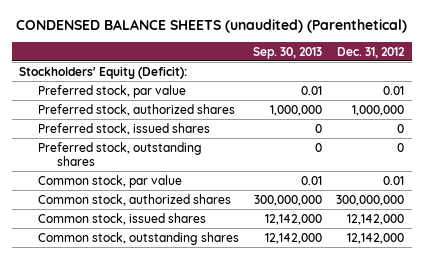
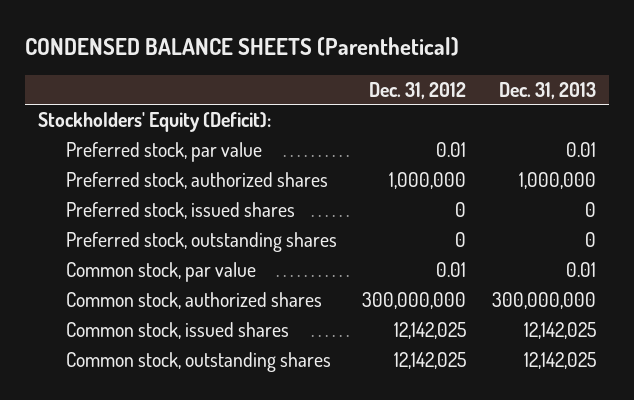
[15,19,407,34] CONDENSED BALANCE SHEETS (unaudited) (Parenthetical) -> [25,37,460,57] CONDENSED BALANCE SHEETS (Parenthetical)
[253,46,323,59] Sep. 30, 2013 -> none
none -> [498,81,596,99] Dec. 31, 2013
[347,213,405,225] 12,142,000 -> [394,322,467,340] 12,142,025
[347,232,405,244] 12,142,000 -> [394,352,467,370] 12,142,025

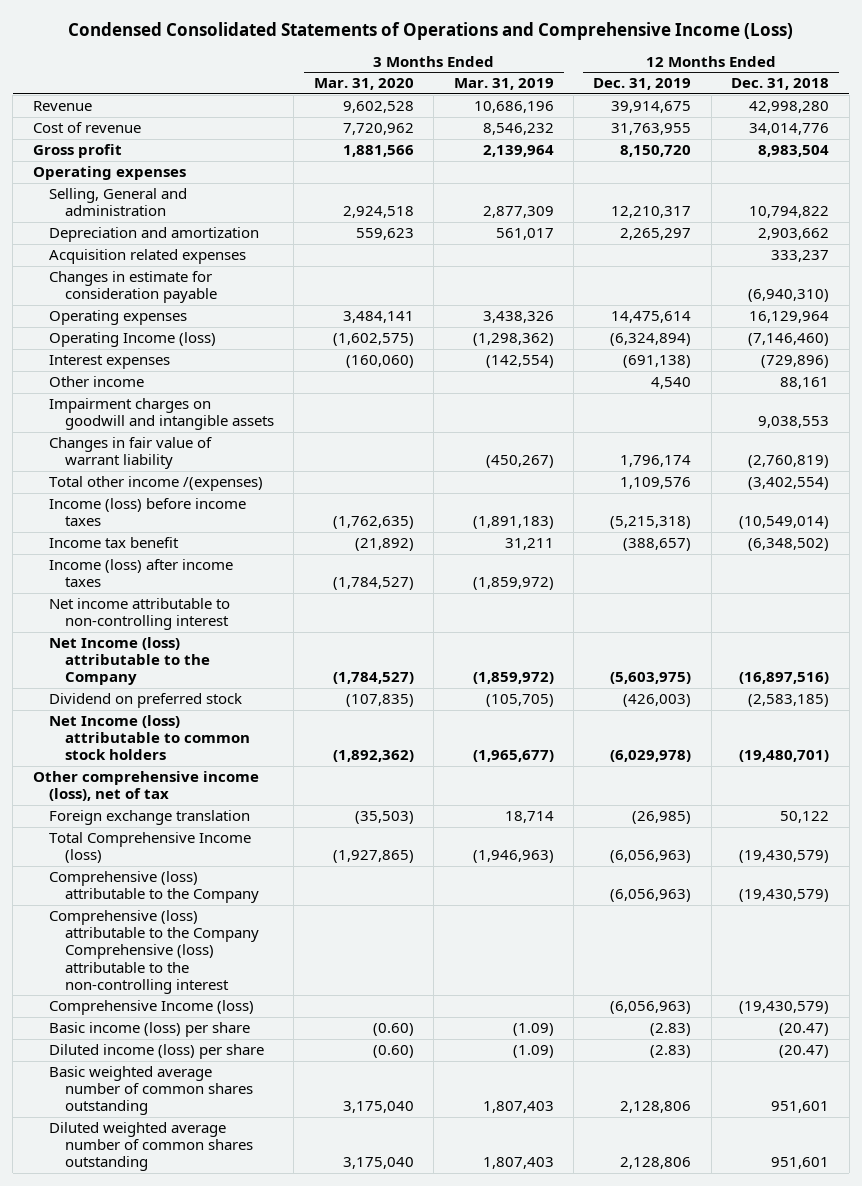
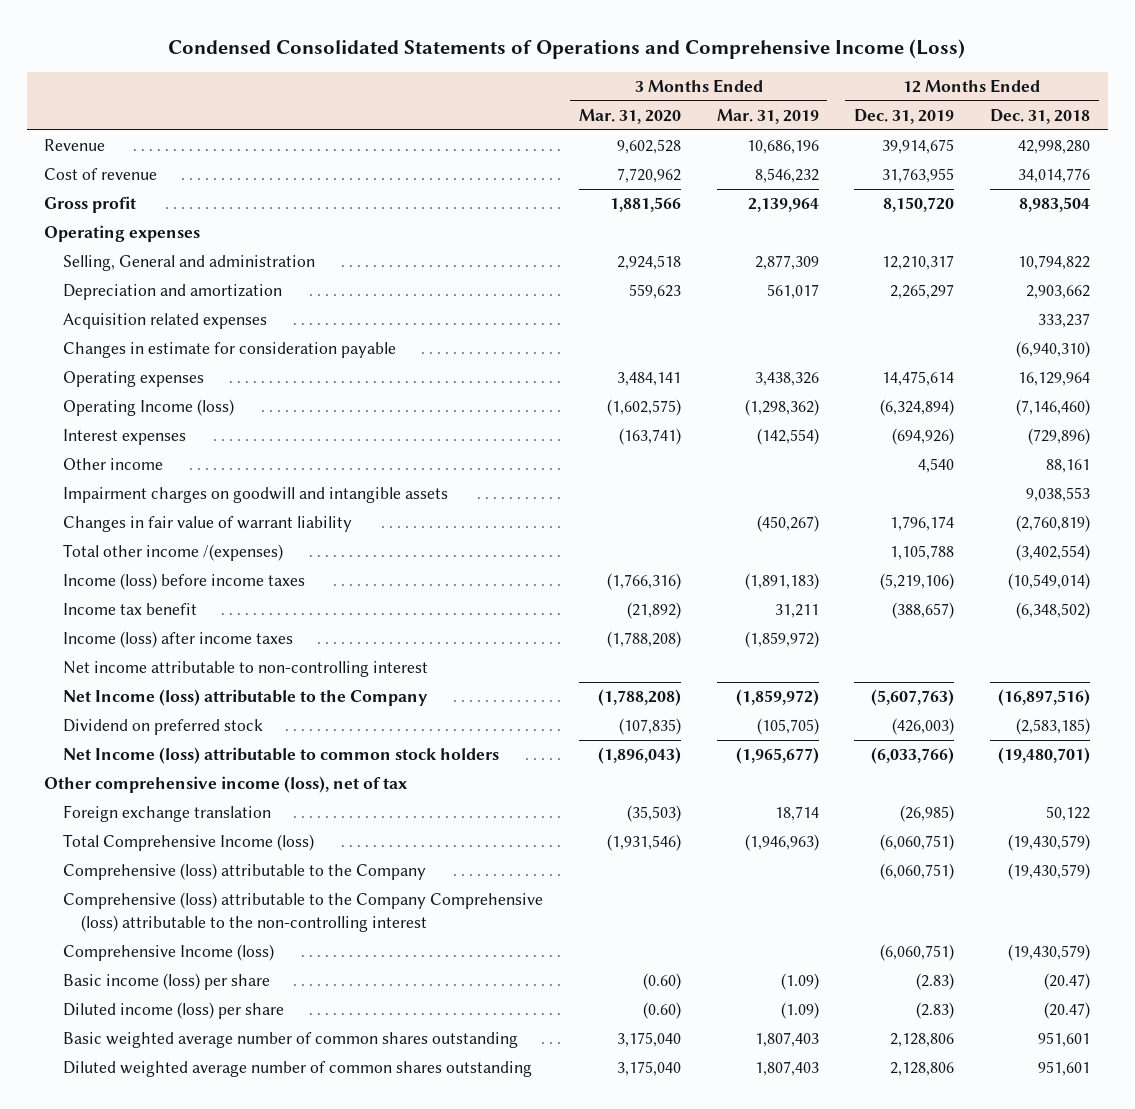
[345,355,414,369] (160,060) -> [618,428,681,446] (163,741)
[623,355,692,369] (691,138) -> [892,428,955,446] (694,926)
[620,477,692,490] 1,109,576 -> [890,545,955,561] 1,105,788
[332,516,414,530] (1,762,635) -> [606,573,681,591] (1,766,316)
[610,516,692,530] (5,215,318) -> [880,573,955,591] (5,219,106)
[332,577,414,591] (1,784,527) -> [606,631,681,649] (1,788,208)
[332,672,414,685] (1,784,527) -> [597,689,681,707] (1,788,208)
[610,672,692,685] (5,603,975) -> [871,689,955,707] (5,607,763)
[332,750,414,763] (1,892,362) -> [597,747,681,765] (1,896,043)
[610,750,692,763] (6,029,978) -> [871,747,955,765] (6,033,766)
[332,850,414,864] (1,927,865) -> [606,834,681,852] (1,931,546)
[610,850,692,864] (6,056,963) -> [880,834,955,852] (6,060,751)
[610,889,692,903] (6,056,963) -> [880,863,955,881] (6,060,751)
[610,1001,692,1015] (6,056,963) -> [880,944,955,962] (6,060,751)

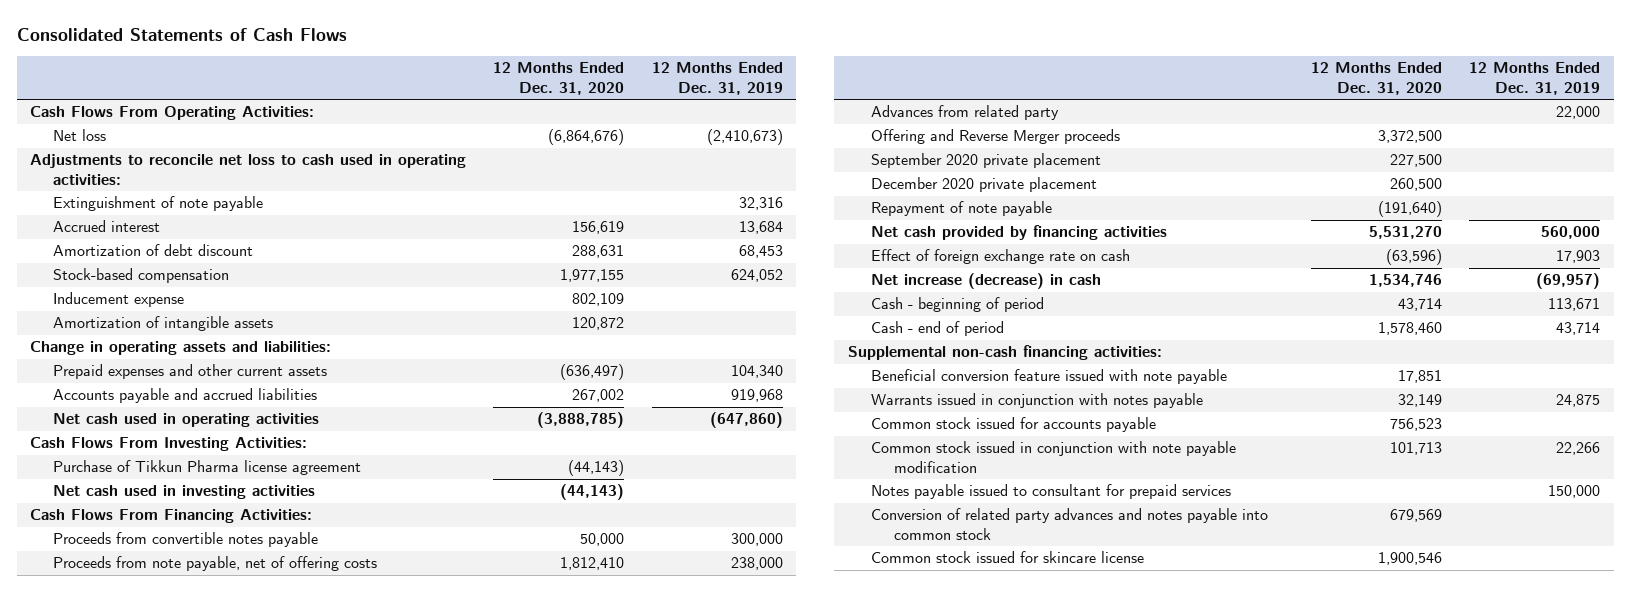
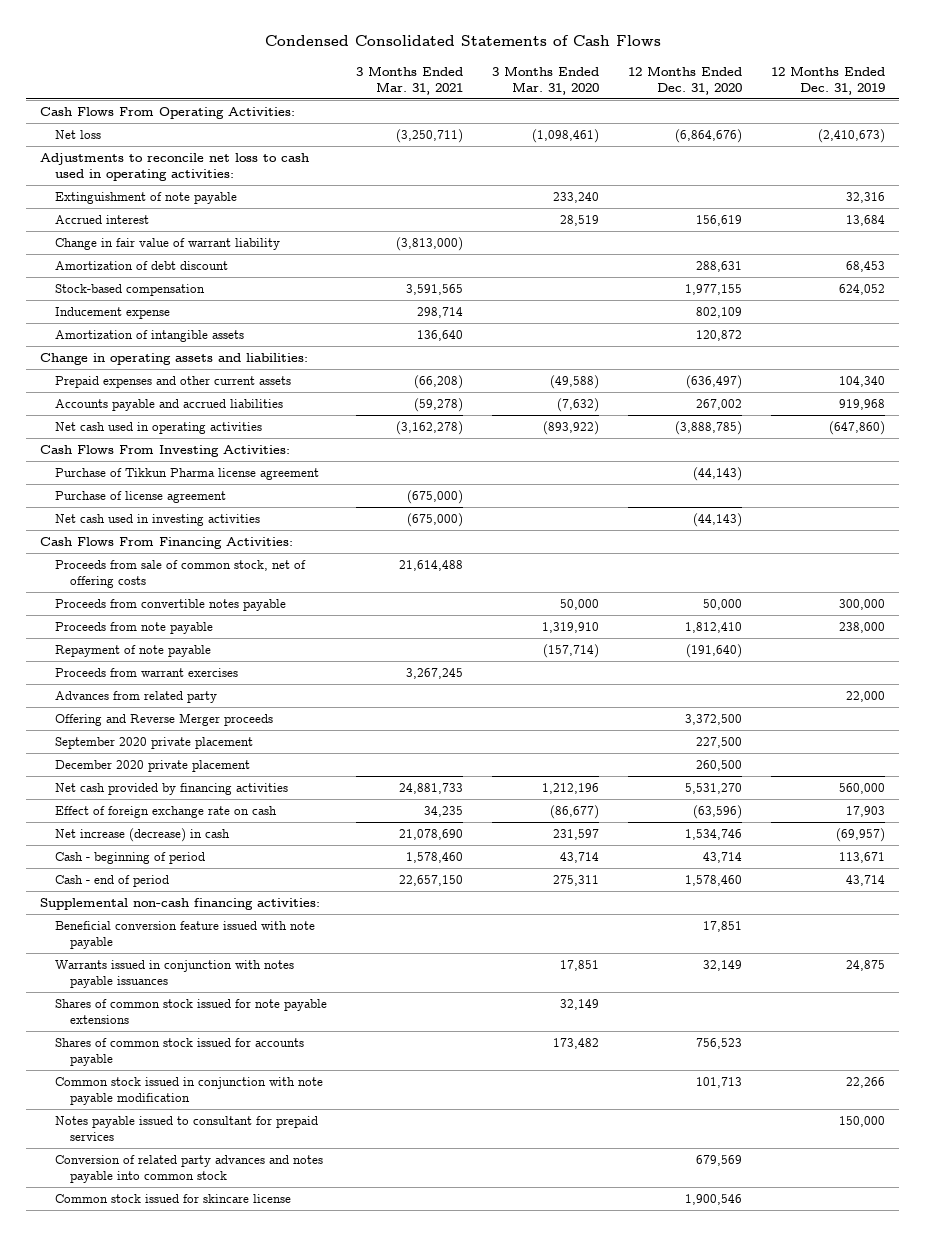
[16,27,347,41] Consolidated Statements of Cash Flows -> [264,35,661,47] Condensed Consolidated Statements of Cash Flows
none -> [356,65,464,95] 3 Months Ended Mar. 31, 2021
none -> [492,65,600,95] 3 Months Ended Mar. 31, 2020
none -> [55,238,281,251] Change in fair value of warrant liability
none -> [55,491,227,504] Purchase of license agreement
none -> [55,560,307,589] Proceeds from sale of common stock, net of offering costs
[53,556,378,572] Proceeds from note payable, net of offering costs -> [55,622,214,635] Proceeds from note payable
[870,201,1052,217] Repayment of note payable -> [55,645,212,658] Repayment of note payable
none -> [55,668,239,678] Proceeds from warrant exercises
[870,393,1203,409] Warrants issued in conjunction with notes payable -> [55,960,295,989] Warrants issued in conjunction with notes payable issuances
none -> [55,999,328,1025] Shares of common stock issued for note payable extensions
[870,417,1156,433] Common stock issued for accounts payable -> [55,1038,305,1067] Shares of common stock issued for accounts payable

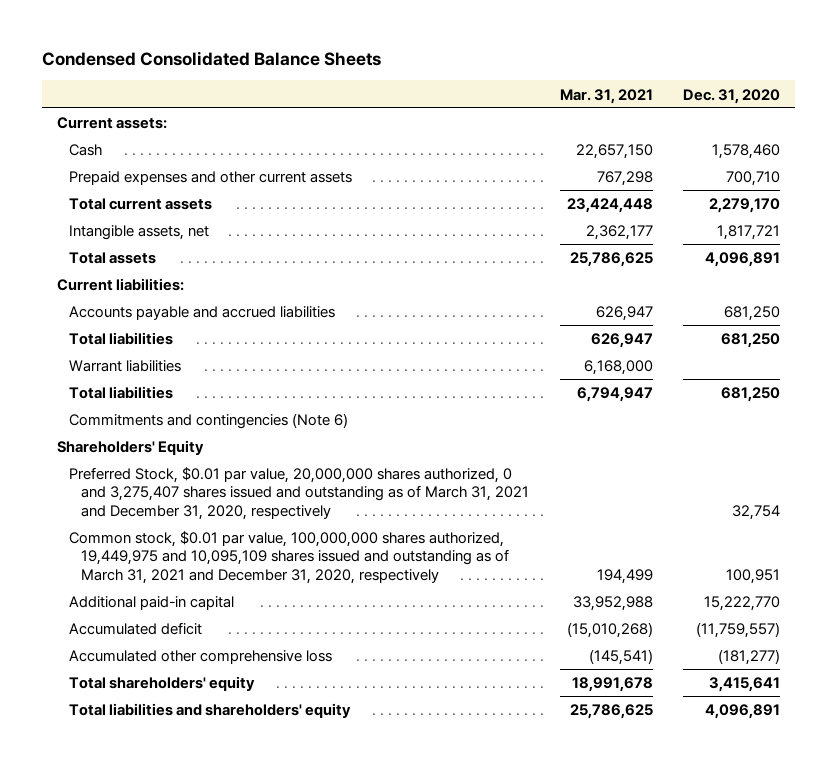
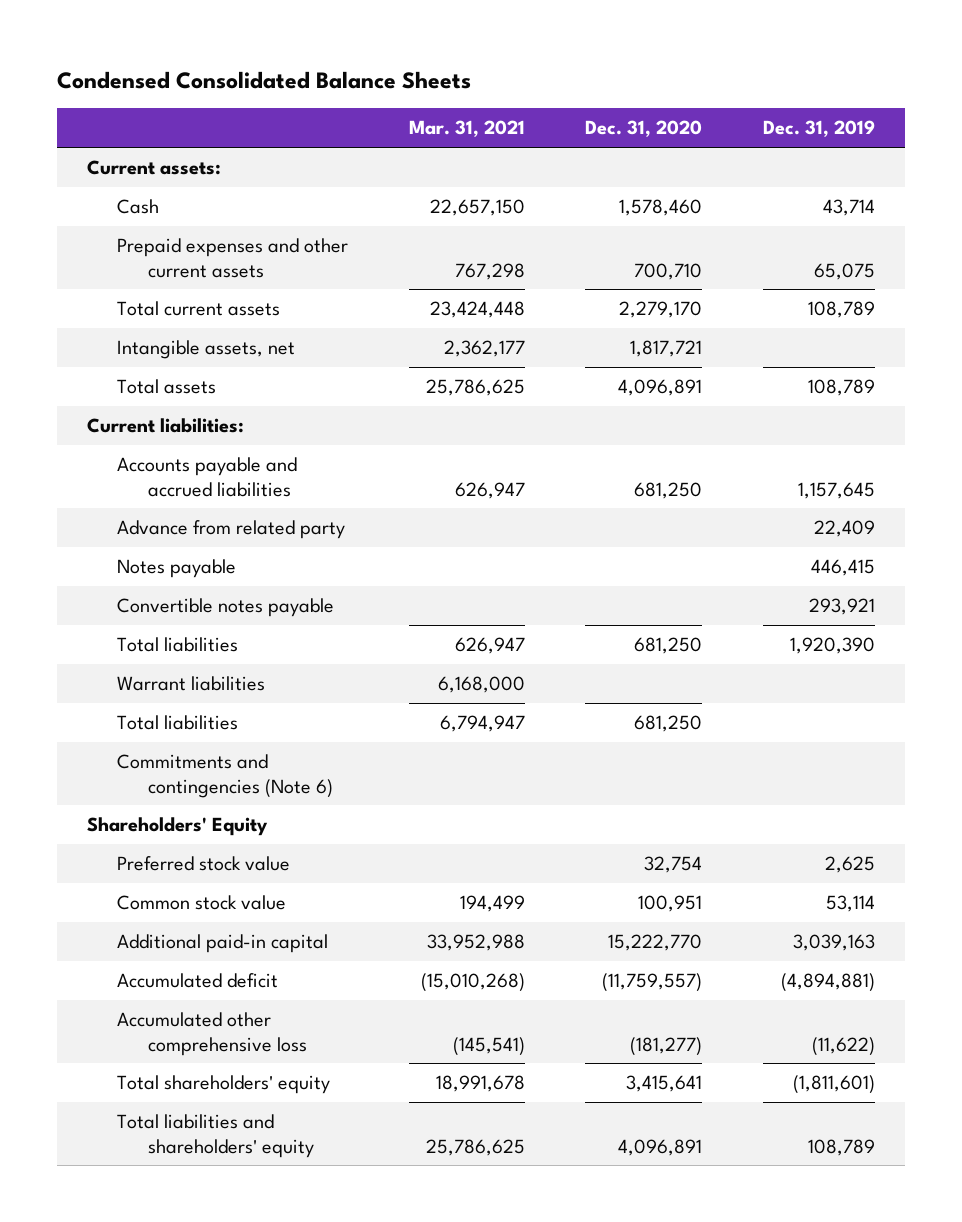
none -> [763,120,876,138] Dec. 31, 2019
none -> [117,520,346,540] Advance from related party
none -> [117,559,237,579] Notes payable
none -> [117,598,335,618] Convertible notes payable
[68,467,530,520] Preferred Stock, $0.01 par value, 20,000,000 shares authorized, 0 and 3,275,407 shares issued and outstanding as of March 31, 2021 and December 31, 2020, respectively -> [117,856,291,872] Preferred stock value
[68,531,510,584] Common stock, $0.01 par value, 100,000,000 shares authorized, 19,449,975 and 10,095,109 shares issued and outstanding as of March 31, 2021 and December 31, 2020, respectively -> [117,895,287,911] Common stock value

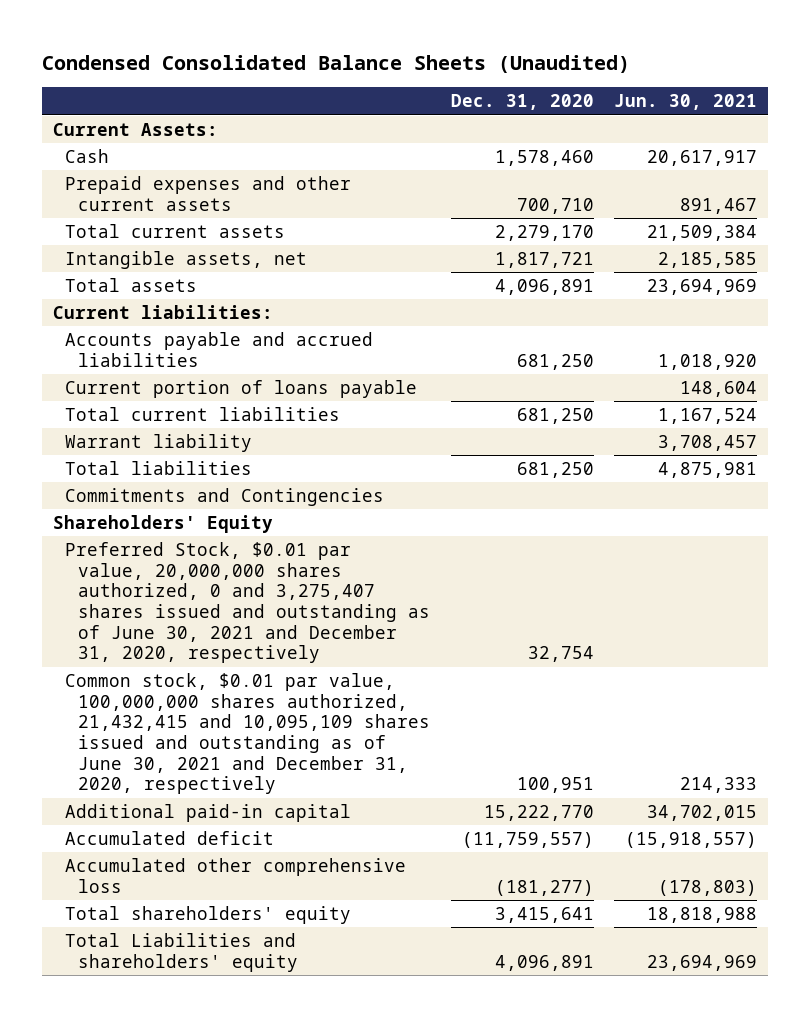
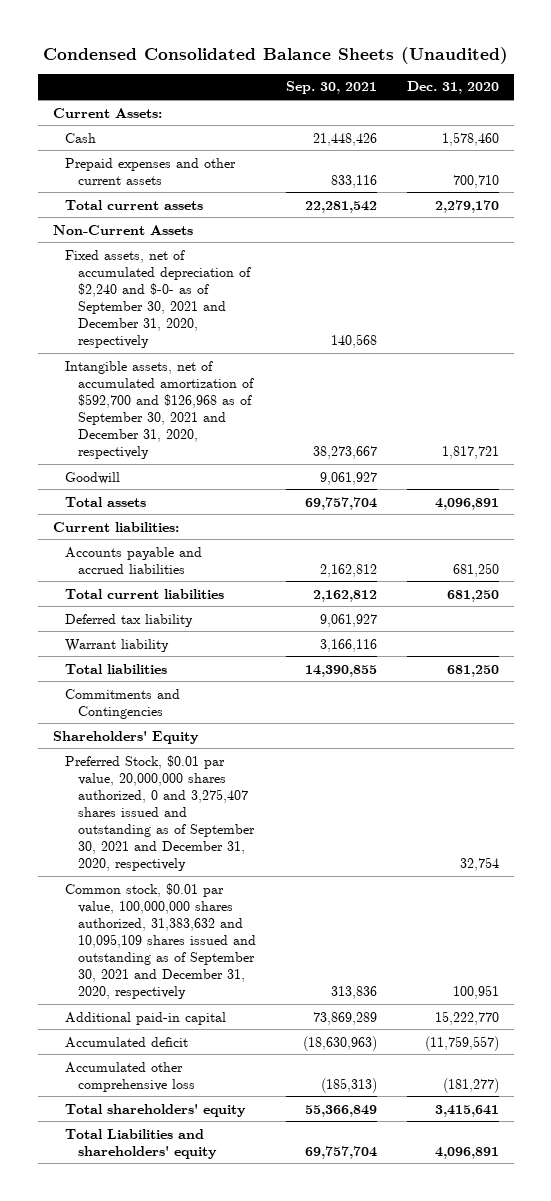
[614,94,758,111] Jun. 30, 2021 -> none
none -> [285,81,377,95] Sep. 30, 2021
none -> [52,224,193,235] Non-Current Assets
none -> [65,249,251,348] Fixed assets, net of accumulated depreciation of $2,240 and $-0- as of September 30, 2021 and December 31, 2020, respectively
[65,251,308,270] Intangible assets, net -> [65,360,254,459] Intangible assets, net of accumulated amortization of $592,700 and $126,968 as of September 30, 2021 and December 31, 2020, respectively
none -> [65,471,121,484] Goodwill
[65,380,418,399] Current portion of loans payable -> none
none -> [65,613,194,627] Deferred tax liability
[65,542,430,664] Preferred Stock, $0.01 par value, 20,000,000 shares authorized, 0 and 3,275,407 shares issued and outstanding as of June 30, 2021 and December 31, 2020, respectively -> [65,754,255,872] Preferred Stock, $0.01 par value, 20,000,000 shares authorized, 0 and 3,275,407 shares issued and outstanding as of September 30, 2021 and December 31, 2020, respectively
[65,673,430,795] Common stock, $0.01 par value, 100,000,000 shares authorized, 21,432,415 and 10,095,109 shares issued and outstanding as of June 30, 2021 and December 31, 2020, respectively -> [65,882,256,1000] Common stock, $0.01 par value, 100,000,000 shares authorized, 31,383,632 and 10,095,109 shares issued and outstanding as of September 30, 2021 and December 31, 2020, respectively

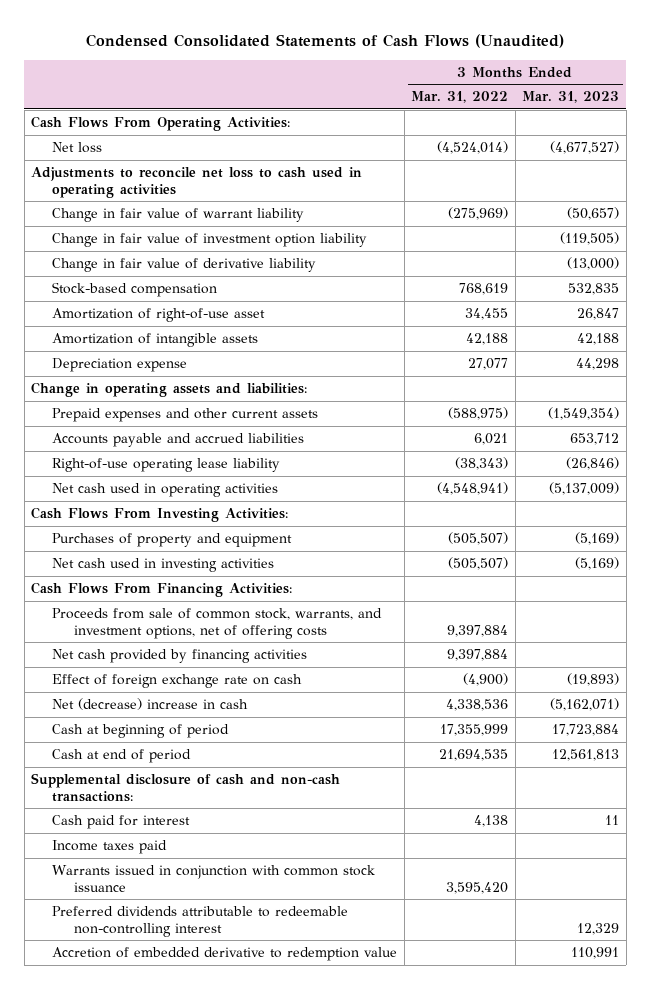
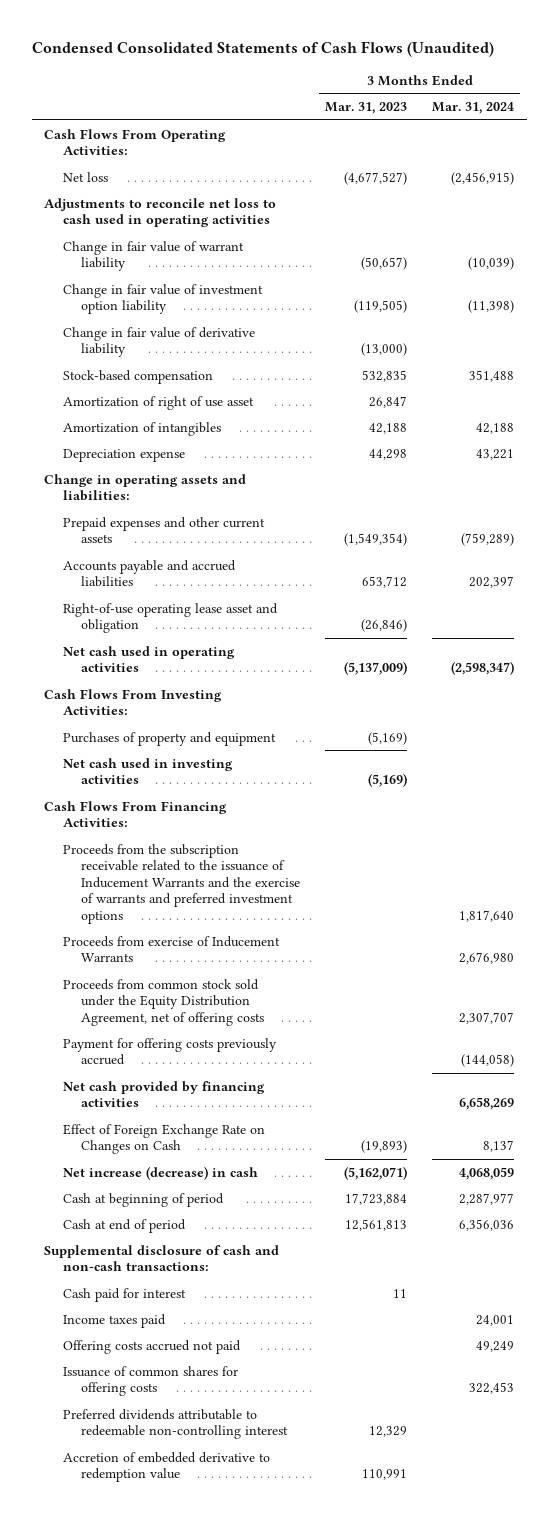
[411,91,509,104] Mar. 31, 2022 -> none
none -> [432,102,515,115] Mar. 31, 2024
[52,308,266,323] Amortization of right-of-use asset -> [62,395,254,410] Amortization of right of use asset
[52,333,259,348] Amortization of intangible assets -> [62,421,221,436] Amortization of intangibles
[52,458,281,473] Right-of-use operating lease liability -> [62,602,278,634] Right-of-use operating lease asset and obligation
none -> [62,843,300,924] Proceeds from the subscription receivable related to the issuance of Inducement Warrants and the exercise of warrants and preferred investment options
[52,608,383,639] Proceeds from sale of common stock, warrants, and investment options, net of offering costs -> [62,935,280,963] Proceeds from exercise of Inducement Warrants
none -> [62,978,264,1026] Proceeds from common stock sold under the Equity Distribution Agreement, net of offering costs
none -> [62,1037,277,1066] Payment for offering costs previously accrued
[52,674,303,689] Effect of foreign exchange rate on cash -> [62,1123,265,1155] Effect of Foreign Exchange Rate on Changes on Cash
[52,698,249,711] Net (decrease) increase in cash -> [62,1165,258,1180] Net increase (decrease) in cash
[52,865,376,892] Warrants issued in conjunction with common stock issuance -> none
none -> [62,1339,241,1354] Offering costs accrued not paid
none -> [62,1365,238,1397] Issuance of common shares for offering costs

